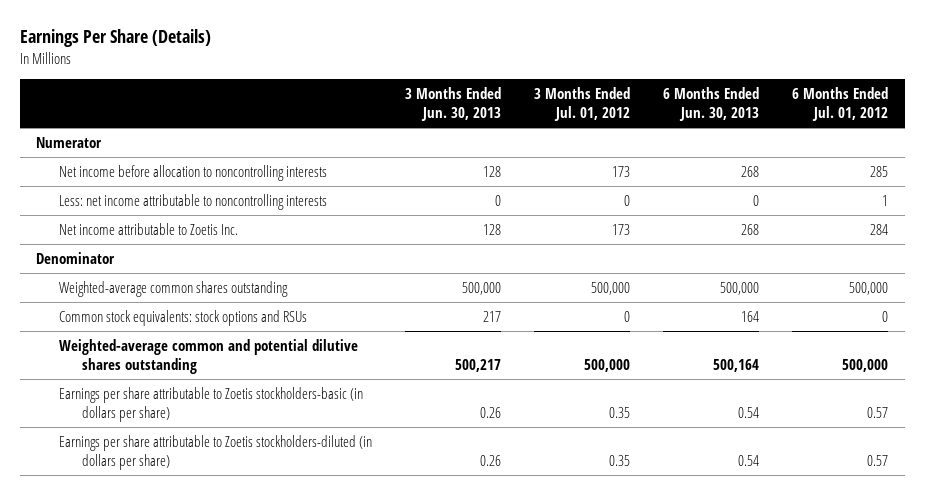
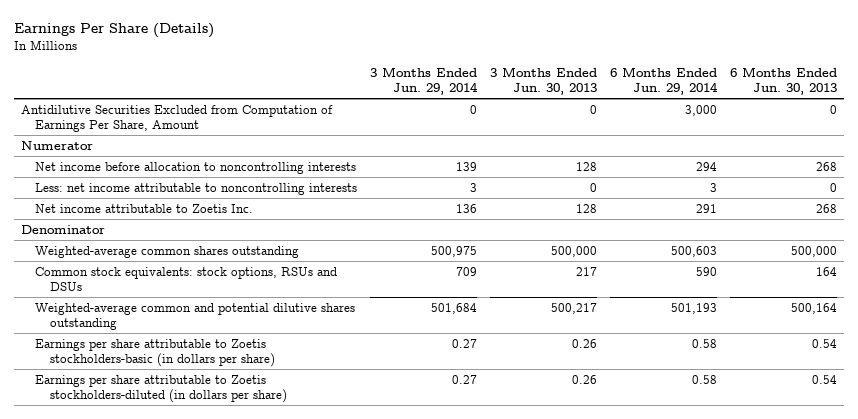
[534,86,631,122] 3 Months Ended Jul. 01, 2012 -> none
[792,86,889,122] 6 Months Ended Jul. 01, 2012 -> none
none -> [370,67,479,96] 3 Months Ended Jun. 29, 2014
none -> [610,67,719,96] 6 Months Ended Jun. 29, 2014
none -> [20,104,333,132] Antidilutive Securities Excluded from Computation of Earnings Per Share, Amount
[59,309,308,326] Common stock equivalents: stock options and RSUs -> [35,266,338,291] Common stock equivalents: stock options, RSUs and DSUs

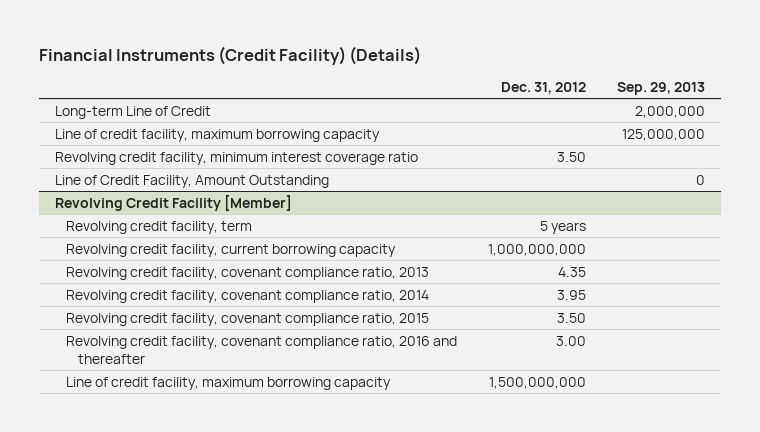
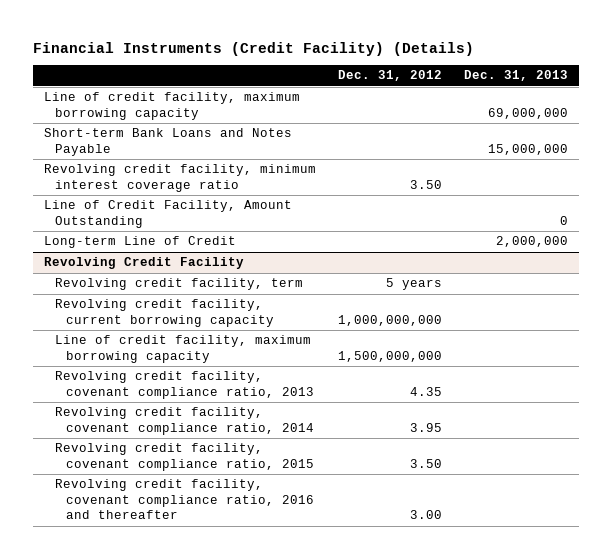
[617,81,706,95] Sep. 29, 2013 -> none
none -> [463,70,568,82] Dec. 31, 2013
none -> [44,128,293,156] Short-term Bank Loans and Notes Payable
[54,105,211,119] Long-term Line of Credit -> [44,236,237,249] Long-term Line of Credit
[54,194,292,211] Revolving Credit Facility [Member] -> [44,257,245,270] Revolving Credit Facility
none -> [55,335,312,363] Line of credit facility, maximum borrowing capacity
[66,376,392,390] Line of credit facility, maximum borrowing capacity -> none

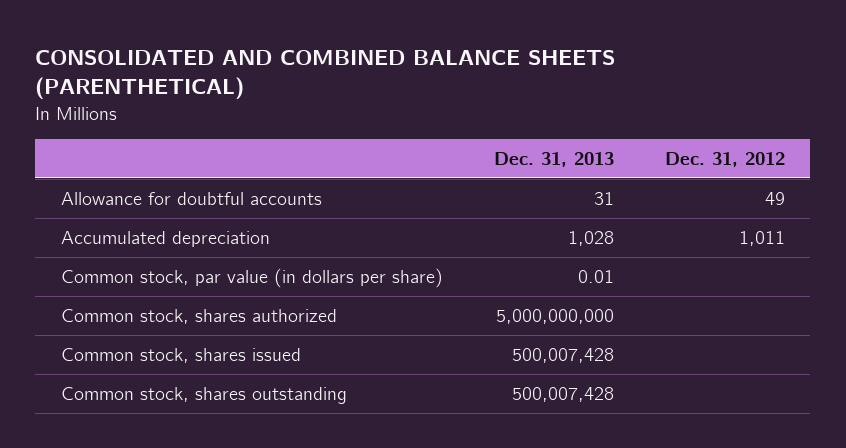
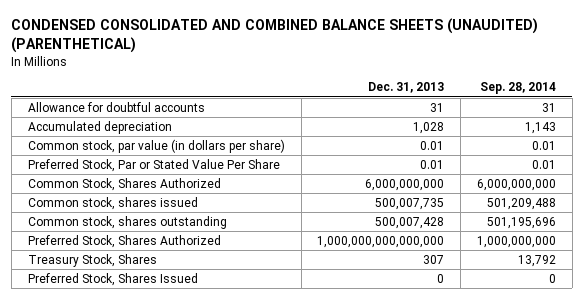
[35,49,616,100] CONSOLIDATED AND COMBINED BALANCE SHEETS (PARENTHETICAL) -> [11,18,539,54] CONDENSED CONSOLIDATED AND COMBINED BALANCE SHEETS (UNAUDITED) (PARENTHETICAL)
[664,151,785,167] Dec. 31, 2012 -> none
none -> [480,82,557,95] Sep. 28, 2014
none -> [27,158,280,172] Preferred Stock, Par or Stated Value Per Share
[60,308,337,324] Common stock, shares authorized -> [27,177,221,191] Common Stock, Shares Authorized
[495,308,614,324] 5,000,000,000 -> [365,178,445,191] 6,000,000,000
[511,347,614,363] 500,007,428 -> [375,197,445,210] 500,007,735
none -> [27,234,221,248] Preferred Stock, Shares Authorized
none -> [27,253,157,267] Treasury Stock, Shares
none -> [27,272,198,286] Preferred Stock, Shares Issued

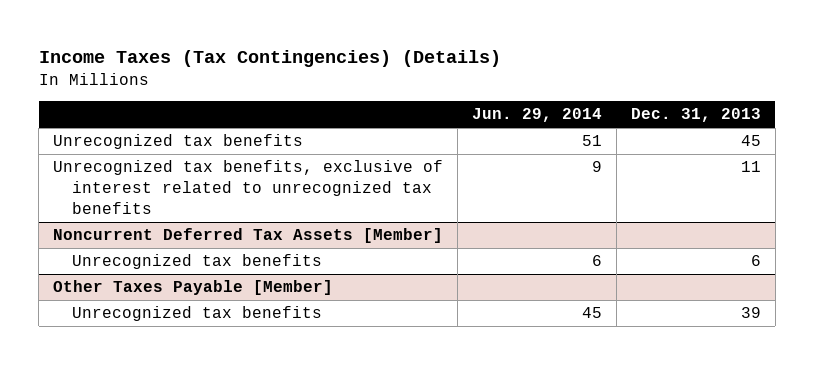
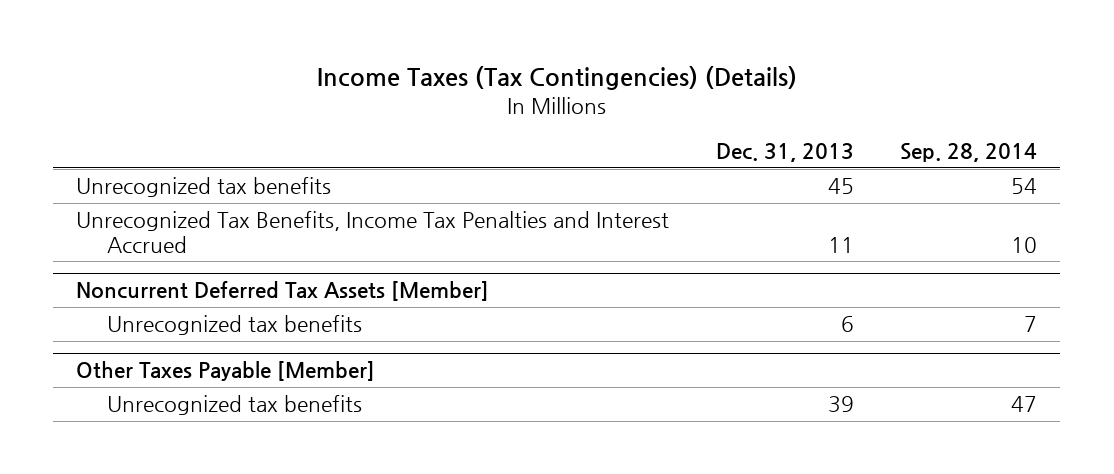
[471,108,602,123] Jun. 29, 2014 -> none
none -> [900,143,1038,163] Sep. 28, 2014
[52,160,443,214] Unrecognized tax benefits, exclusive of interest related to unrecognized tax benefits -> none
none -> [76,211,670,253] Unrecognized Tax Benefits, Income Tax Penalties and Interest Accrued

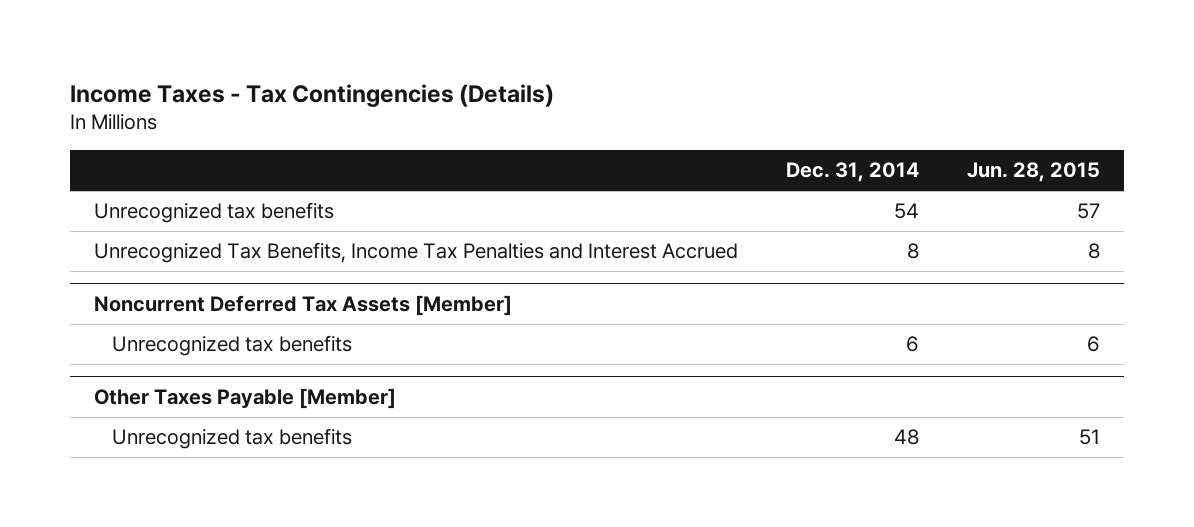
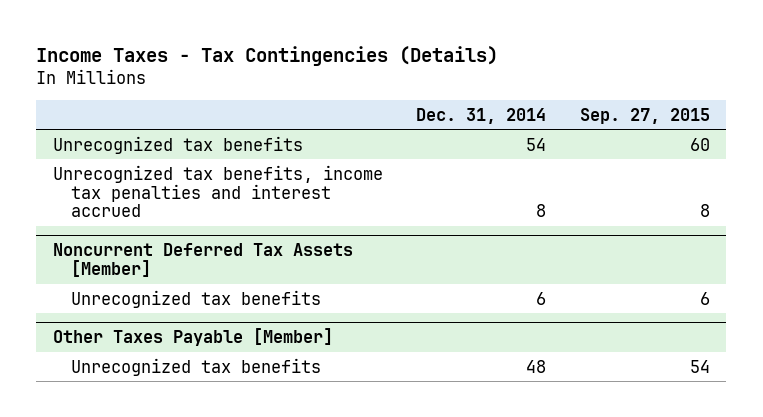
[967,162,1101,183] Jun. 28, 2015 -> none
none -> [579,107,710,124] Sep. 27, 2015
[93,242,738,264] Unrecognized Tax Benefits, Income Tax Penalties and Interest Accrued -> [52,164,383,218] Unrecognized tax benefits, income tax penalties and interest accrued

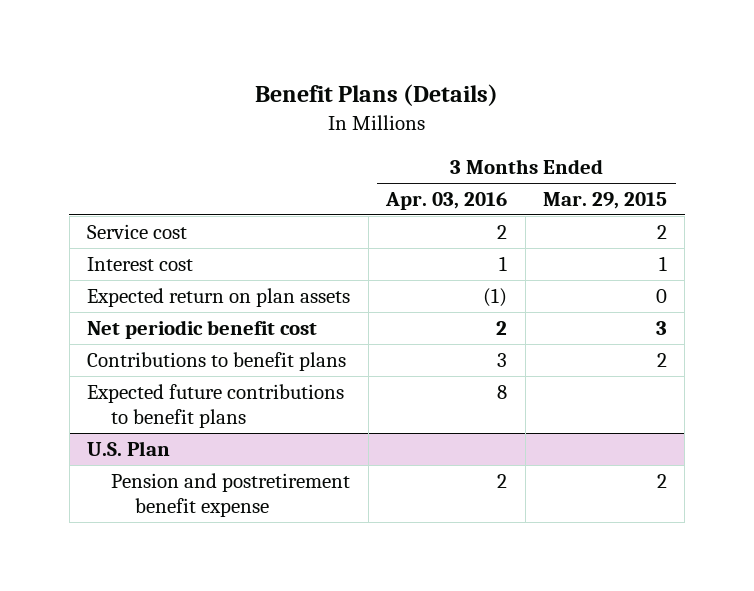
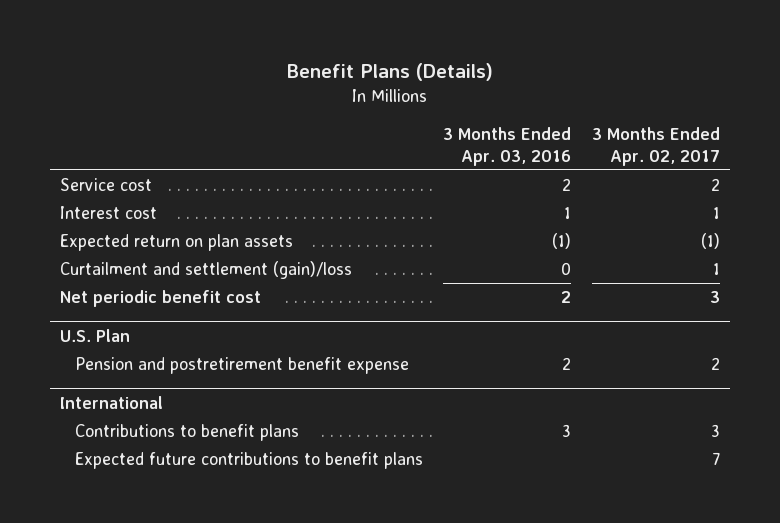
[542,192,667,210] Mar. 29, 2015 -> none
none -> [591,126,720,166] 3 Months Ended Apr. 02, 2017
none -> [60,261,353,280] Curtailment and settlement (gain)/loss
[87,352,347,372] Contributions to benefit plans -> none
[87,384,345,429] Expected future contributions to benefit plans -> none
none -> [60,396,164,410] International
none -> [74,424,299,442] Contributions to benefit plans
none -> [74,452,423,470] Expected future contributions to benefit plans

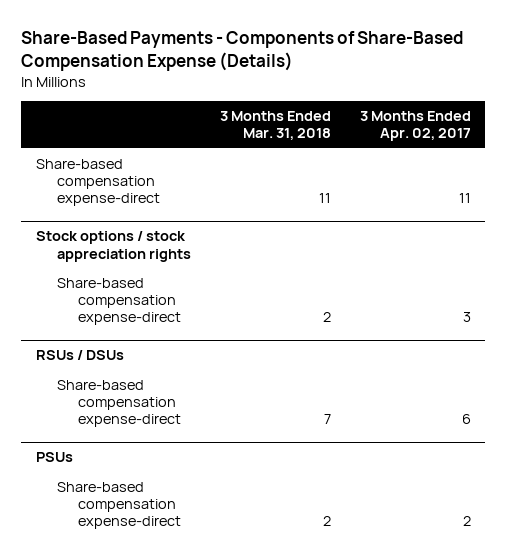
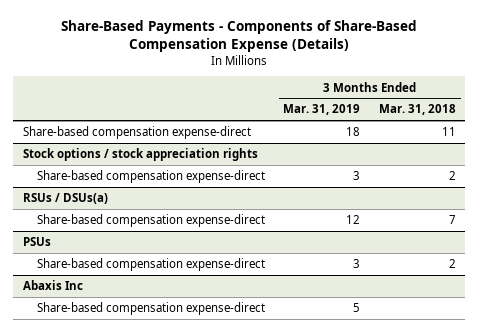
[359,111,471,142] 3 Months Ended Apr. 02, 2017 -> none
none -> [283,104,361,116] Mar. 31, 2019
[35,350,124,361] RSUs / DSUs -> [22,193,108,205] RSUs / DSUs(a)
none -> [22,280,83,291] Abaxis Inc
none -> [36,302,265,316] Share-based compensation expense-direct

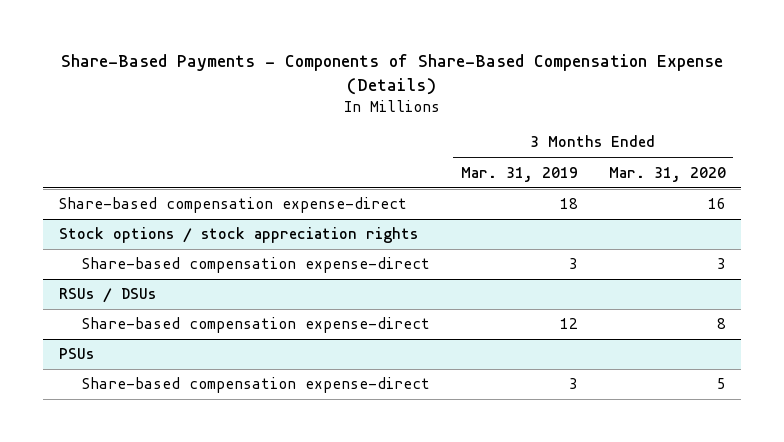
[378,104,456,116] Mar. 31, 2018 -> none
none -> [608,166,726,182] Mar. 31, 2020
[22,193,108,205] RSUs / DSUs(a) -> [58,288,156,304] RSUs / DSUs
[22,280,83,291] Abaxis Inc -> none
[36,302,265,316] Share-based compensation expense-direct -> none

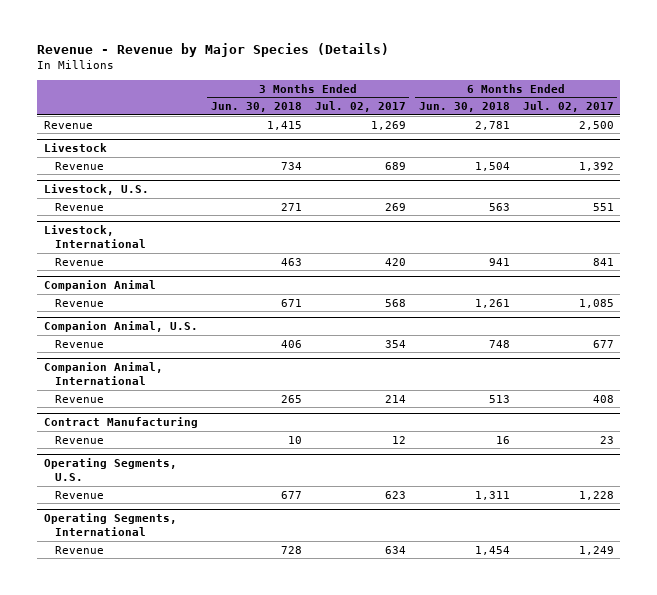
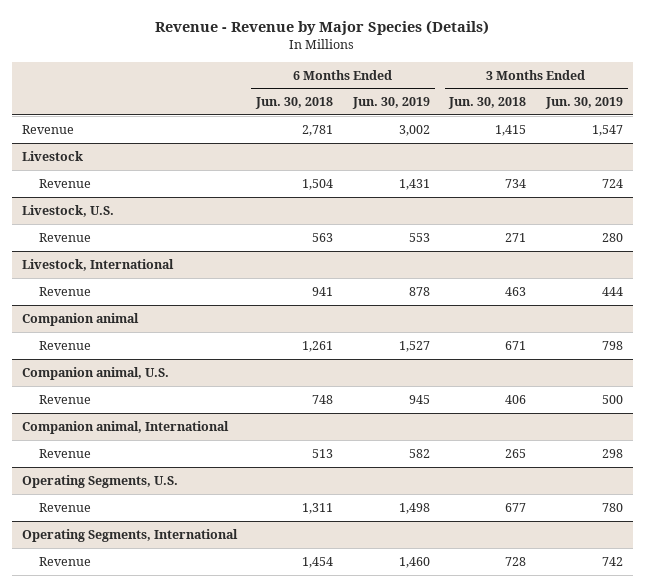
[314,101,406,113] Jul. 02, 2017 -> none
[522,101,614,113] Jul. 02, 2017 -> none
none -> [351,97,430,110] Jun. 30, 2019
none -> [544,97,623,110] Jun. 30, 2019
[43,280,156,292] Companion Animal -> [21,312,139,326] Companion animal
[43,321,198,333] Companion Animal, U.S. -> [21,366,169,380] Companion animal, U.S.
[43,362,163,385] Companion Animal, International -> [21,420,229,434] Companion animal, International
[43,417,198,429] Contract Manufacturing -> none
[55,435,105,444] Revenue -> none

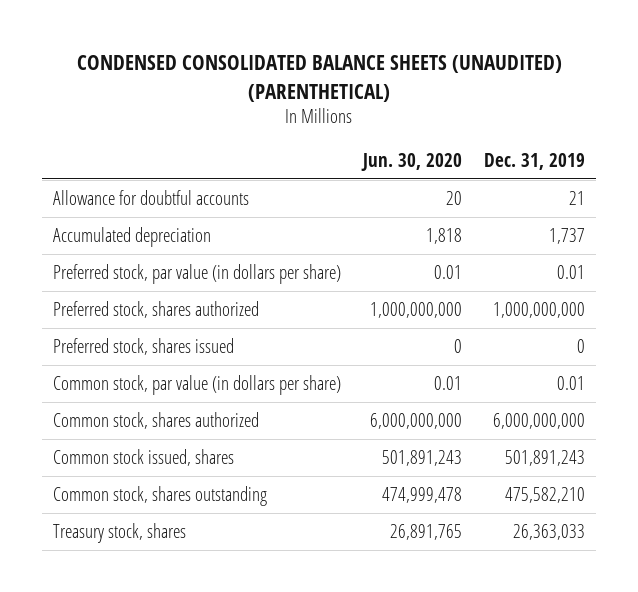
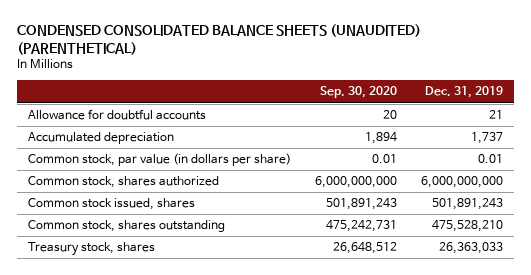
[361,152,463,171] Jun. 30, 2020 -> none
none -> [319,86,397,99] Sep. 30, 2020
[53,264,342,285] Preferred stock, par value (in dollars per share) -> none
[53,301,260,319] Preferred stock, shares authorized -> none
[53,338,235,356] Preferred stock, shares issued -> none
[505,487,586,504] 475,582,210 -> [431,220,503,233] 475,528,210

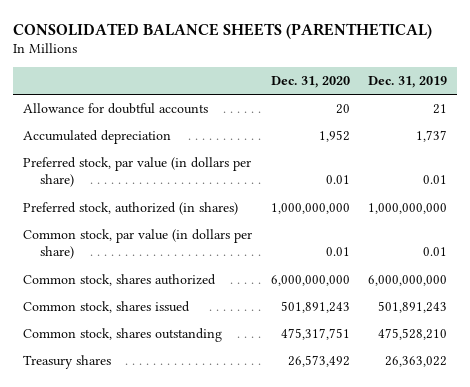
[16,23,421,55] CONDENSED CONSOLIDATED BALANCE SHEETS (UNAUDITED) (PARENTHETICAL) -> [13,22,433,39] CONSOLIDATED BALANCE SHEETS (PARENTHETICAL)
[319,86,397,99] Sep. 30, 2020 -> none
none -> [270,76,350,89] Dec. 31, 2020
none -> [22,157,251,188] Preferred stock, par value (in dollars per share)
none -> [22,202,238,216] Preferred stock, authorized (in shares)
[28,198,196,211] Common stock issued, shares -> [22,301,190,314] Common stock, shares issued
[28,242,156,257] Treasury stock, shares -> [22,355,111,370] Treasury shares
[438,242,503,255] 26,363,033 -> [385,356,448,368] 26,363,022

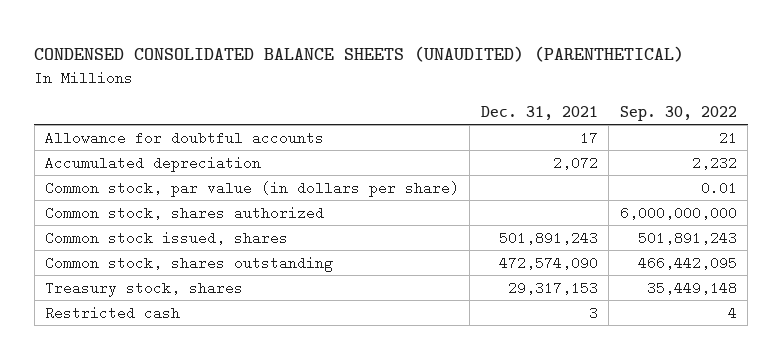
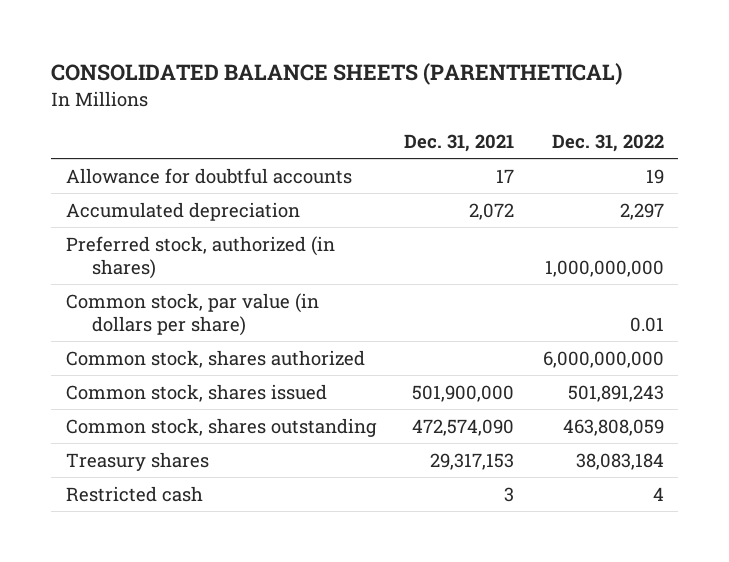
[34,46,685,63] CONDENSED CONSOLIDATED BALANCE SHEETS (UNAUDITED) (PARENTHETICAL) -> [51,63,623,86] CONSOLIDATED BALANCE SHEETS (PARENTHETICAL)
[619,105,737,121] Sep. 30, 2022 -> none
none -> [551,133,664,152] Dec. 31, 2022
none -> [65,235,335,279] Preferred stock, authorized (in shares)
[45,230,289,245] Common stock issued, shares -> [65,383,327,402] Common stock, shares issued
[498,230,598,245] 501,891,243 -> [412,384,515,402] 501,900,000
[45,280,244,297] Treasury stock, shares -> [65,451,209,471] Treasury shares

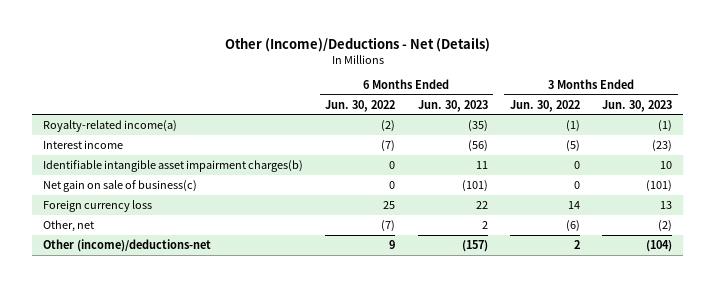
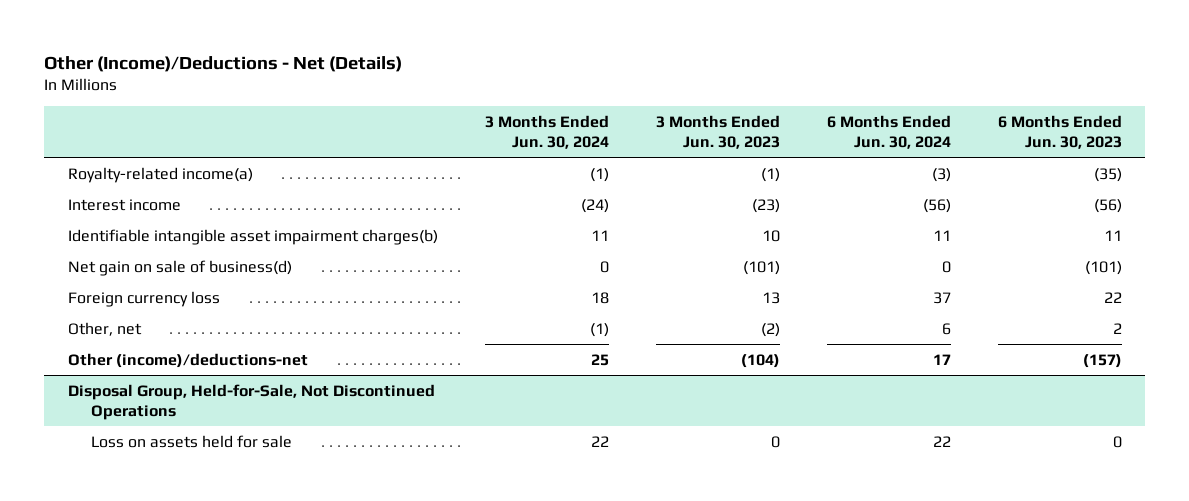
[325,99,396,112] Jun. 30, 2022 -> none
[509,99,580,112] Jun. 30, 2022 -> none
none -> [484,115,609,149] 3 Months Ended Jun. 30, 2024
none -> [826,115,951,149] 6 Months Ended Jun. 30, 2024
[43,179,198,192] Net gain on sale of business(c) -> [67,259,292,276] Net gain on sale of business(d)
none -> [67,383,435,420] Disposal Group, Held-for-Sale, Not Discontinued Operations
none -> [91,434,293,448] Loss on assets held for sale

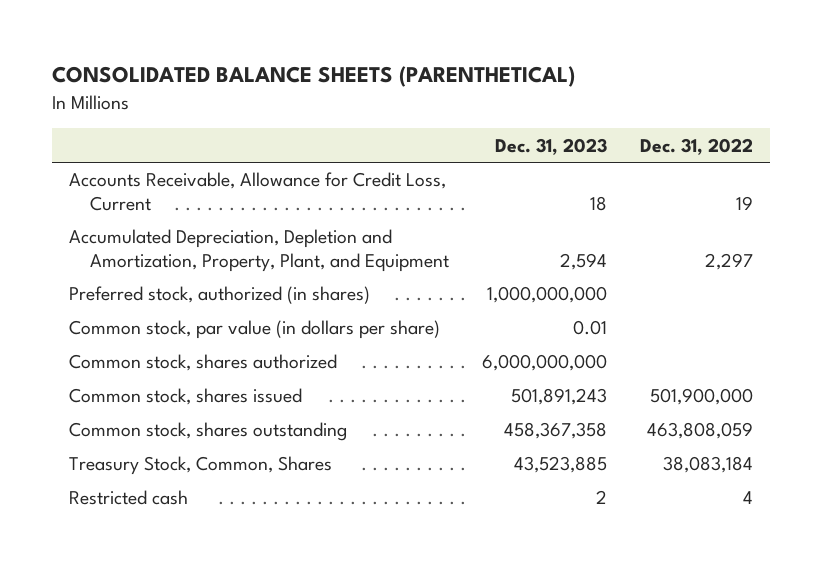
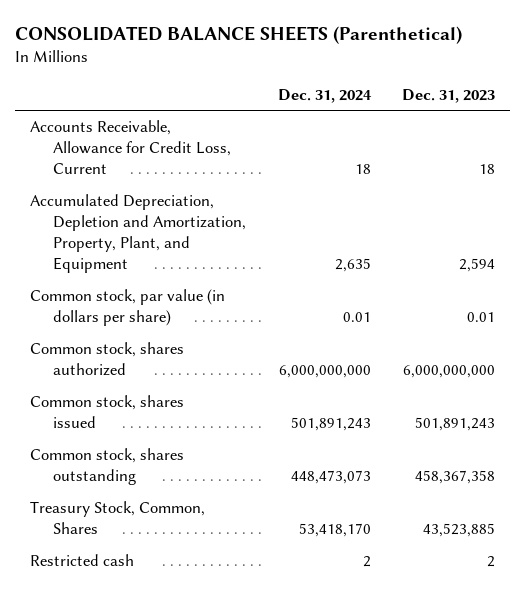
[52,66,576,88] CONSOLIDATED BALANCE SHEETS (PARENTHETICAL) -> [14,26,462,45] CONSOLIDATED BALANCE SHEETS (Parenthetical)
[640,137,754,155] Dec. 31, 2022 -> none
none -> [277,88,372,103] Dec. 31, 2024
[68,286,370,305] Preferred stock, authorized (in shares) -> none

